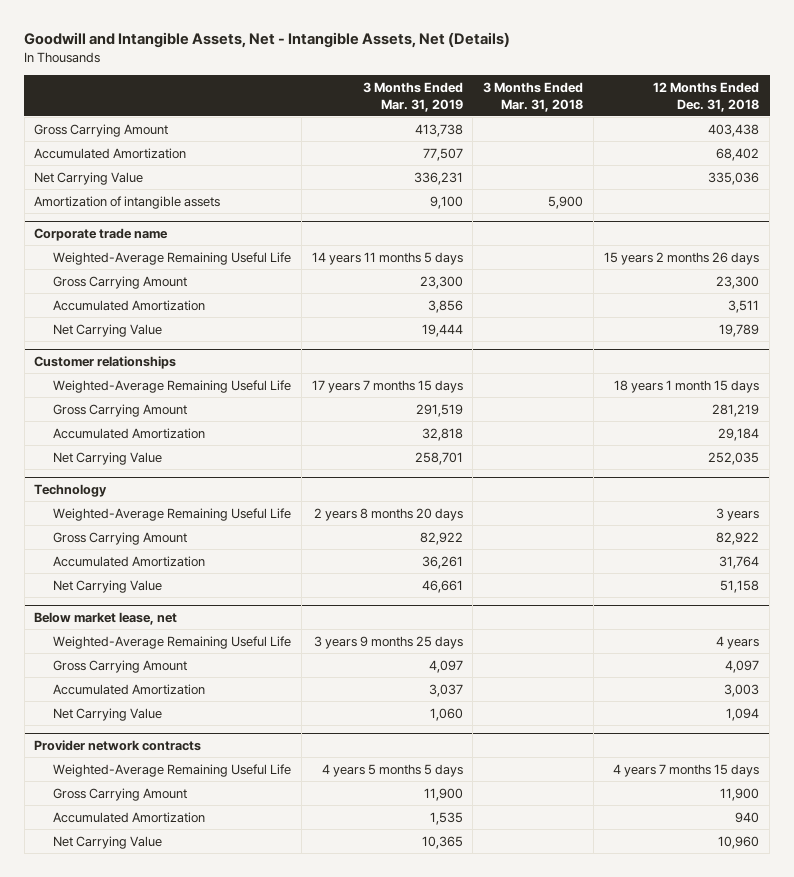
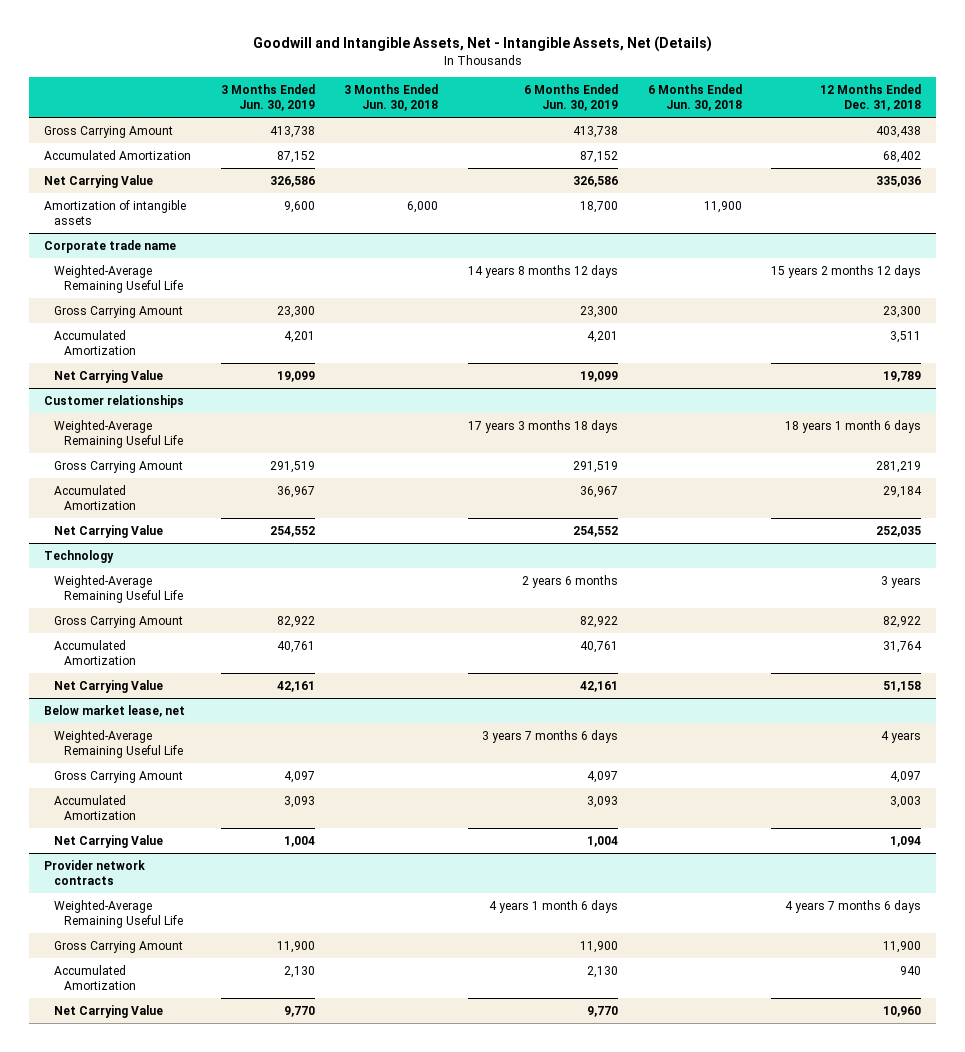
[362,81,463,112] 3 Months Ended Mar. 31, 2019 -> none
[483,81,584,112] 3 Months Ended Mar. 31, 2018 -> none
none -> [220,83,315,112] 3 Months Ended Jun. 30, 2019
none -> [344,83,439,112] 3 Months Ended Jun. 30, 2018
none -> [523,83,618,112] 6 Months Ended Jun. 30, 2019
none -> [647,83,742,112] 6 Months Ended Jun. 30, 2018
[604,251,760,265] 15 years 2 months 26 days -> [771,264,922,278] 15 years 2 months 12 days
[614,379,760,393] 18 years 1 month 15 days -> [785,419,922,433] 18 years 1 month 6 days
[613,763,760,777] 4 years 7 months 15 days -> [785,899,922,913] 4 years 7 months 6 days

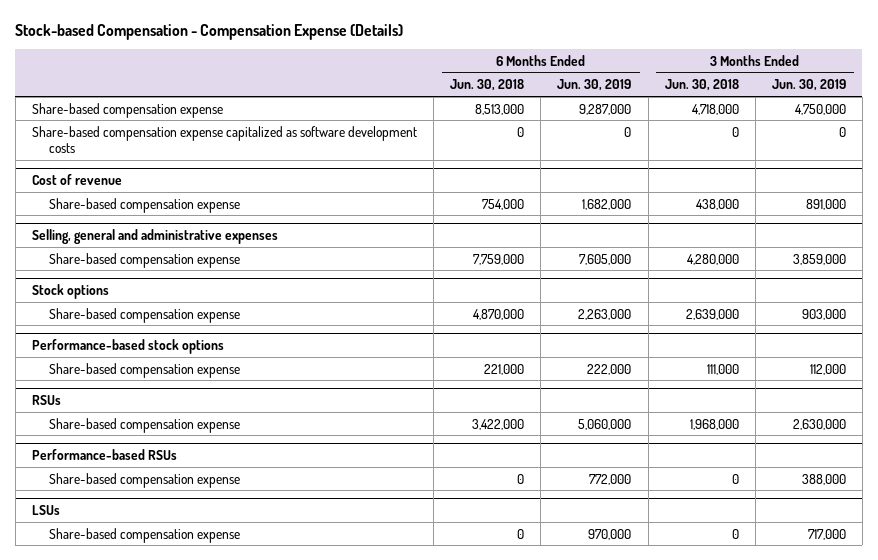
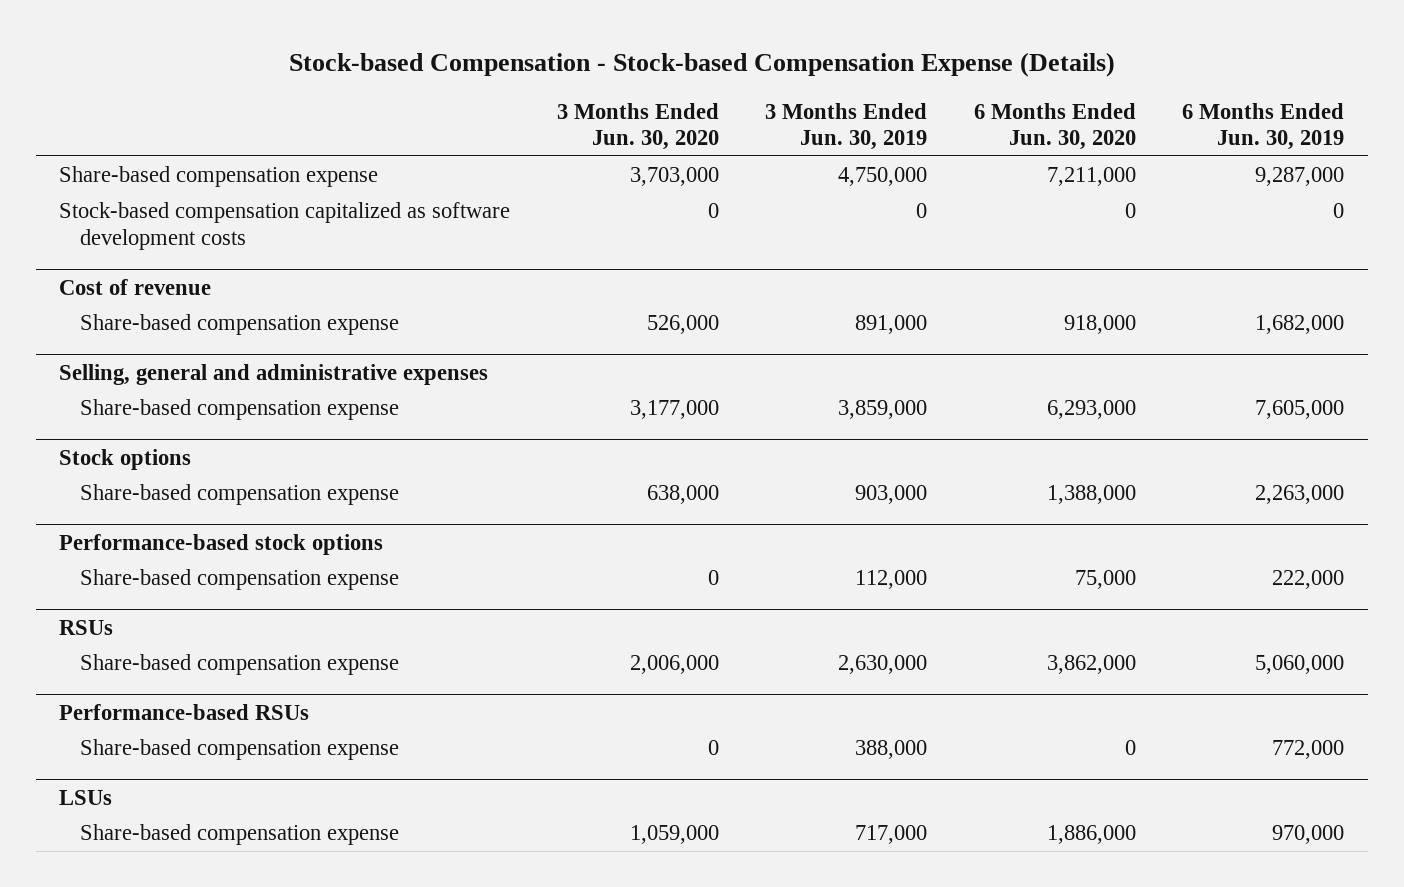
[15,24,404,41] Stock-based Compensation - Compensation Expense (Details) -> [288,51,1115,77] Stock-based Compensation - Stock-based Compensation Expense (Details)
[450,79,525,92] Jun. 30, 2018 -> none
[664,79,739,92] Jun. 30, 2018 -> none
none -> [556,102,719,151] 3 Months Ended Jun. 30, 2020
none -> [973,102,1136,151] 6 Months Ended Jun. 30, 2020
[31,125,417,154] Share-based compensation expense capitalized as software development costs -> [59,202,511,250] Stock-based compensation capitalized as software development costs

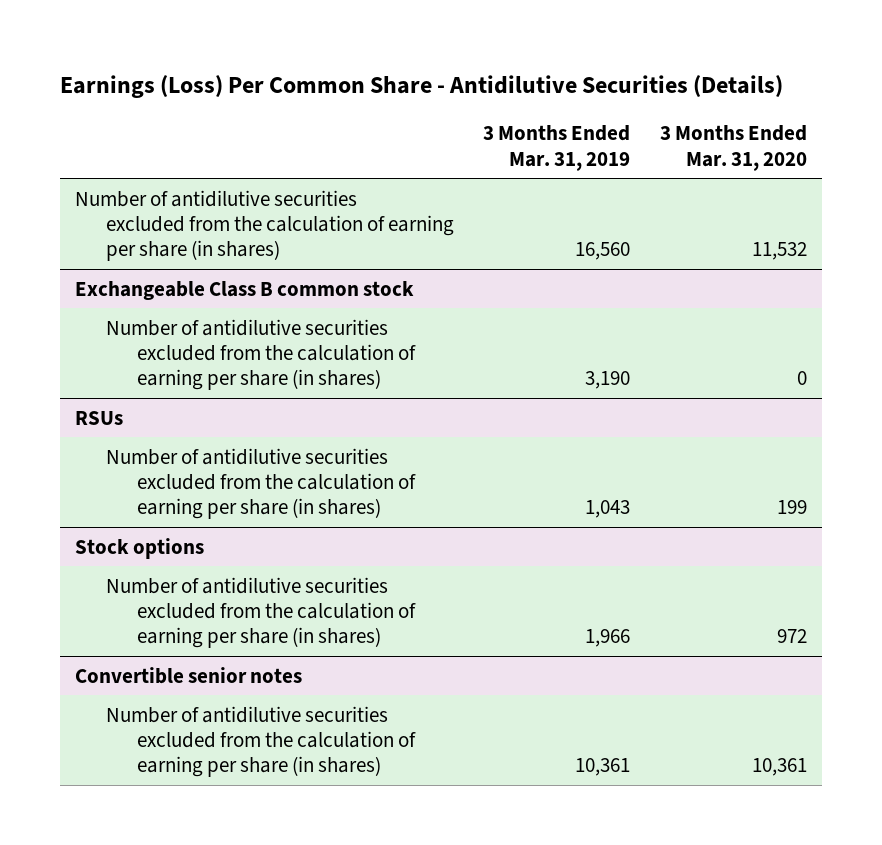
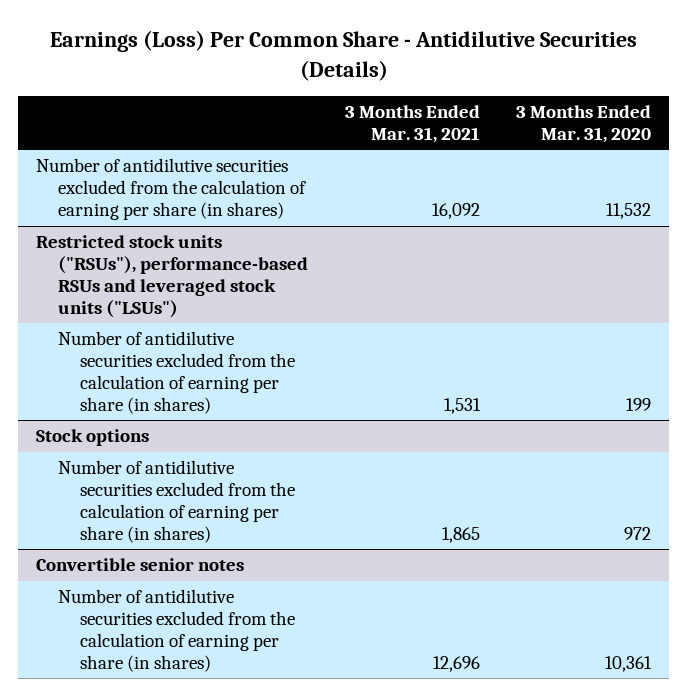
[483,125,631,171] 3 Months Ended Mar. 31, 2019 -> none
none -> [344,105,480,143] 3 Months Ended Mar. 31, 2021
[74,280,414,300] Exchangeable Class B common stock -> none
[105,318,416,390] Number of antidilutive securities excluded from the calculation of earning per share (in shares) -> none
[74,410,123,425] RSUs -> none
none -> [36,235,308,318] Restricted stock units ("RSUs"), performance-based RSUs and leveraged stock units ("LSUs")

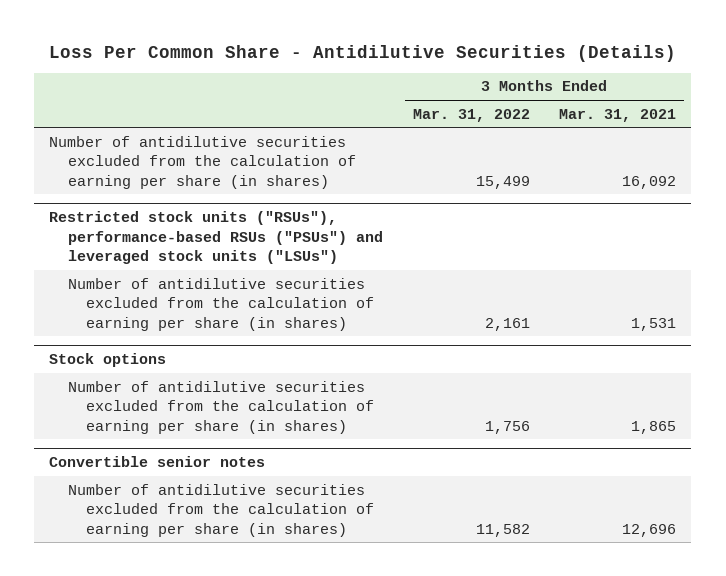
[49,30,637,81] Earnings (Loss) Per Common Share - Antidilutive Securities (Details) -> [48,44,676,62] Loss Per Common Share - Antidilutive Securities (Details)
[516,105,652,143] 3 Months Ended Mar. 31, 2020 -> none
none -> [412,108,530,122] Mar. 31, 2022
[36,235,308,318] Restricted stock units ("RSUs"), performance-based RSUs and leveraged stock units ("LSUs") -> [49,211,383,265] Restricted stock units ("RSUs"), performance-based RSUs ("PSUs") and leveraged stock units ("LSUs")

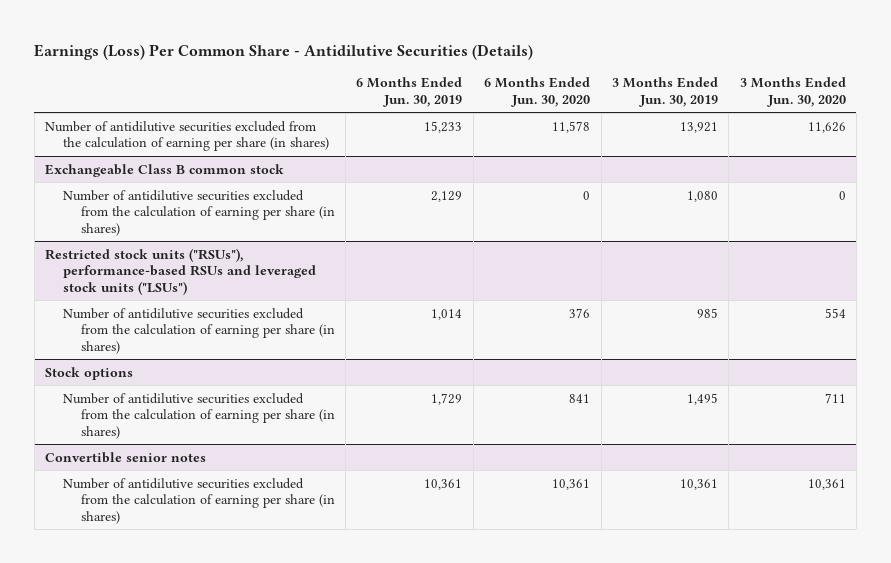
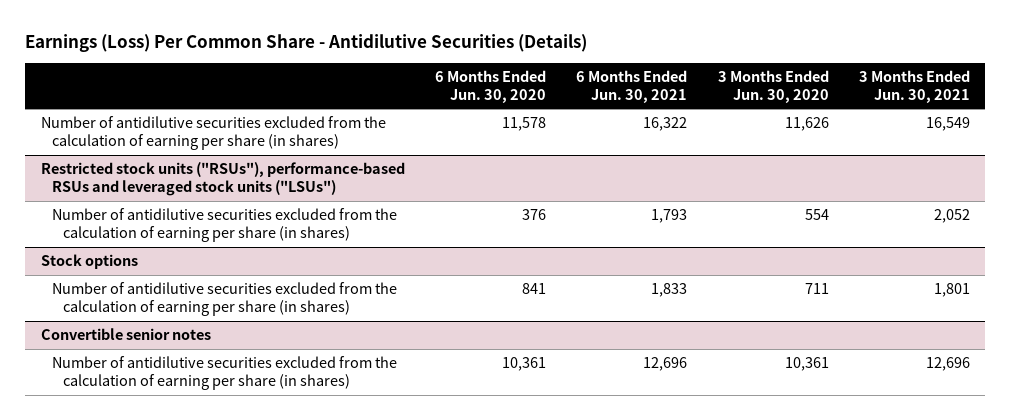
[356,77,463,107] 6 Months Ended Jun. 30, 2019 -> none
[611,77,718,107] 3 Months Ended Jun. 30, 2019 -> none
none -> [576,69,688,103] 6 Months Ended Jun. 30, 2021
none -> [859,69,971,103] 3 Months Ended Jun. 30, 2021
[45,163,285,177] Exchangeable Class B common stock -> none
[62,189,335,236] Number of antidilutive securities excluded from the calculation of earning per share (in shares) -> none

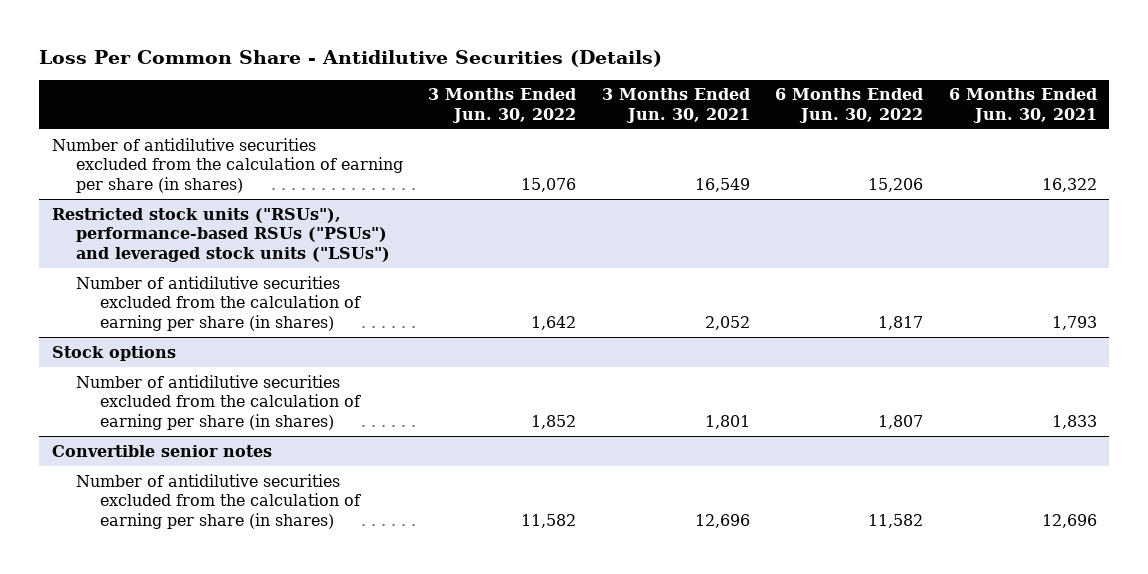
[25,34,588,53] Earnings (Loss) Per Common Share - Antidilutive Securities (Details) -> [39,49,663,67] Loss Per Common Share - Antidilutive Securities (Details)
[434,69,546,103] 6 Months Ended Jun. 30, 2020 -> none
[717,69,829,103] 3 Months Ended Jun. 30, 2020 -> none
none -> [428,88,577,123] 3 Months Ended Jun. 30, 2022
none -> [775,88,924,123] 6 Months Ended Jun. 30, 2022
[40,162,405,197] Restricted stock units ("RSUs"), performance-based RSUs and leveraged stock units ("LSUs") -> [51,207,391,262] Restricted stock units ("RSUs"), performance-based RSUs ("PSUs") and leveraged stock units ("LSUs")

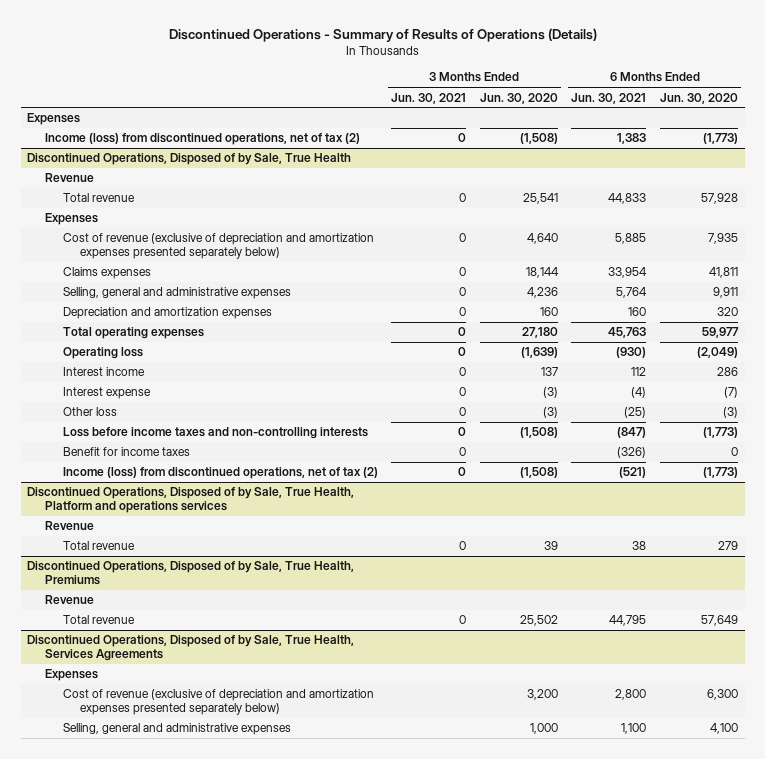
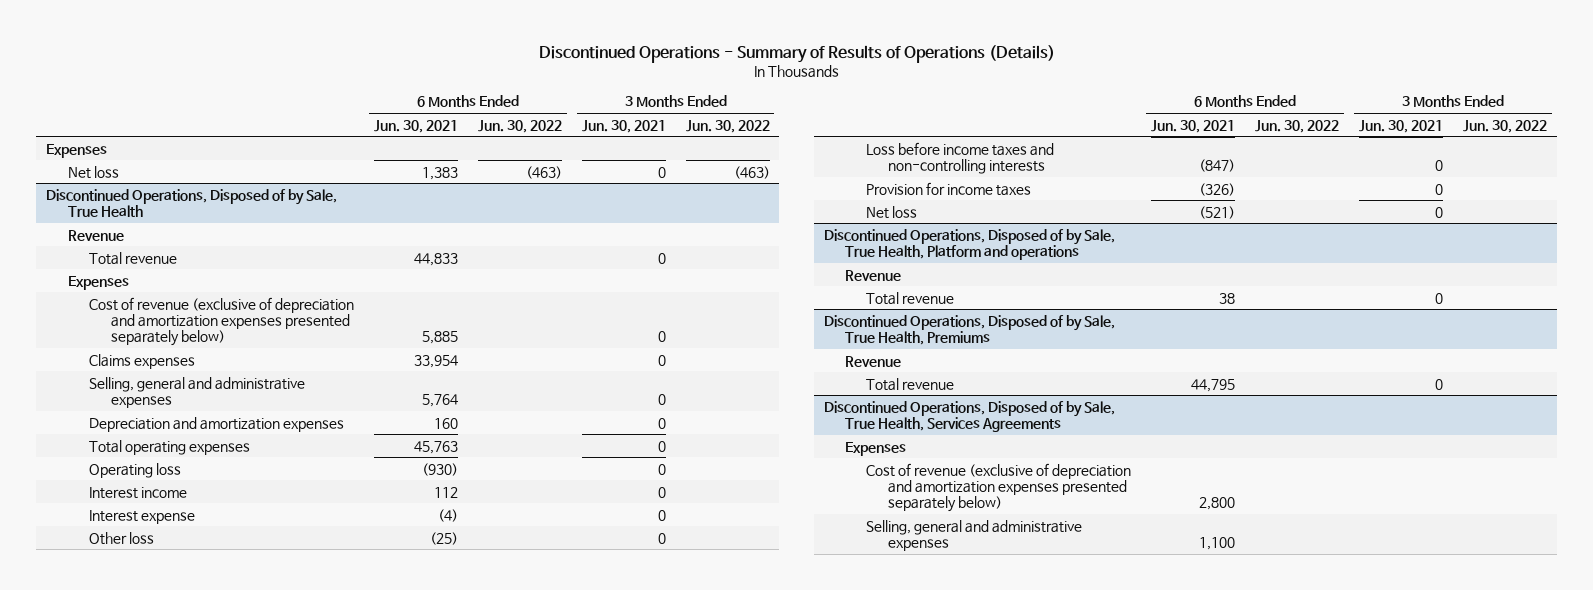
[479,92,558,104] Jun. 30, 2020 -> none
[659,92,738,104] Jun. 30, 2020 -> none
none -> [477,119,562,133] Jun. 30, 2022
none -> [685,119,770,133] Jun. 30, 2022
[45,133,361,146] Income (loss) from discontinued operations, net of tax (2) -> [67,165,119,179] Net loss
[62,447,190,457] Benefit for income taxes -> [866,181,1032,196] Provision for income taxes
[62,467,378,480] Income (loss) from discontinued operations, net of tax (2) -> [866,205,918,219] Net loss
[27,487,355,514] Discontinued Operations, Disposed of by Sale, True Health, Platform and operations services -> [823,228,1115,260] Discontinued Operations, Disposed of by Sale, True Health, Platform and operations

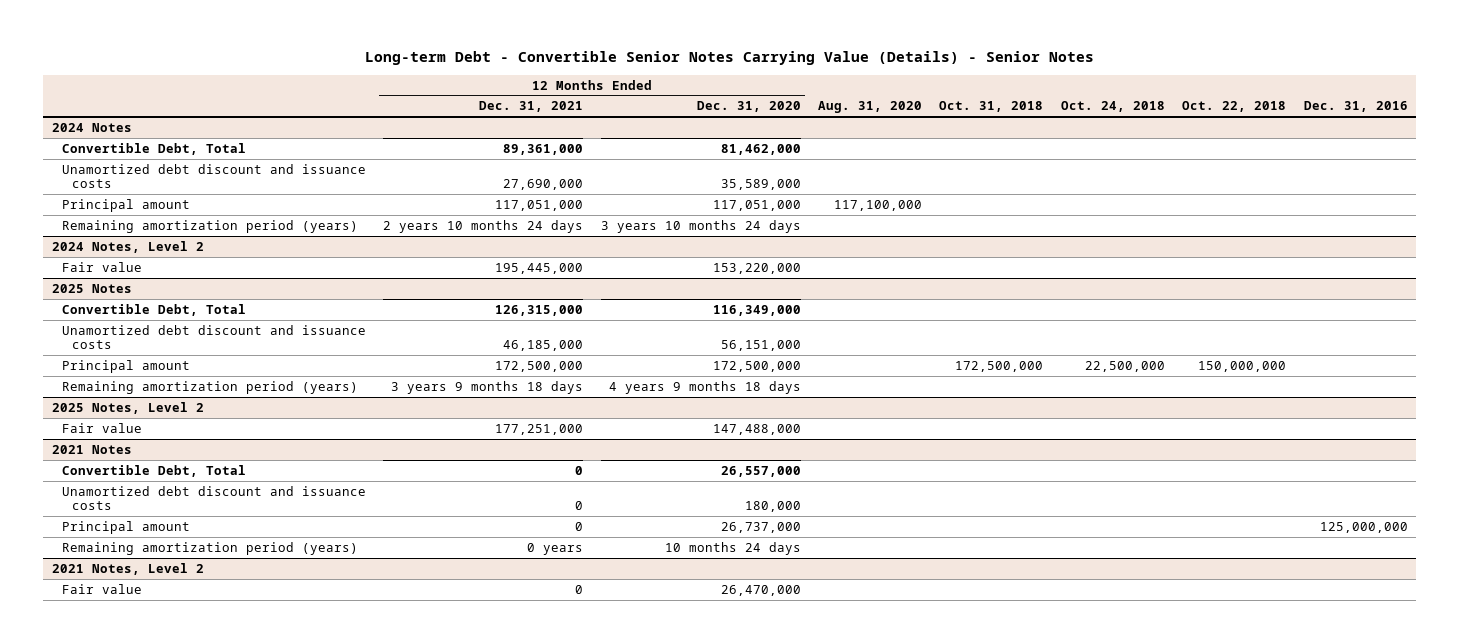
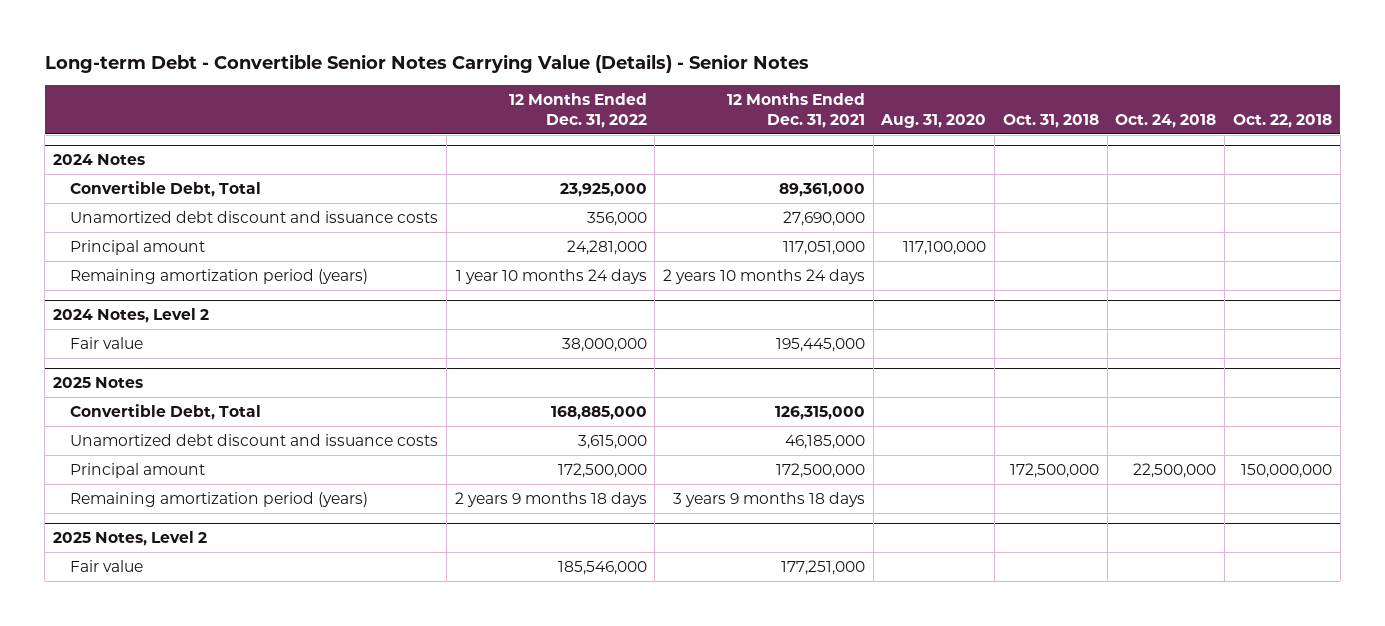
[696,101,801,113] Dec. 31, 2020 -> none
[1303,101,1408,113] Dec. 31, 2016 -> none
none -> [508,92,647,128] 12 Months Ended Dec. 31, 2022
[51,444,132,454] 2021 Notes -> none
[61,464,246,477] Convertible Debt, Total -> none
[61,485,366,511] Unamortized debt discount and issuance costs -> none
[61,520,190,534] Principal amount -> none
[61,541,358,555] Remaining amortization period (years) -> none
[51,562,204,575] 2021 Notes, Level 2 -> none
[61,583,142,594] Fair value -> none

